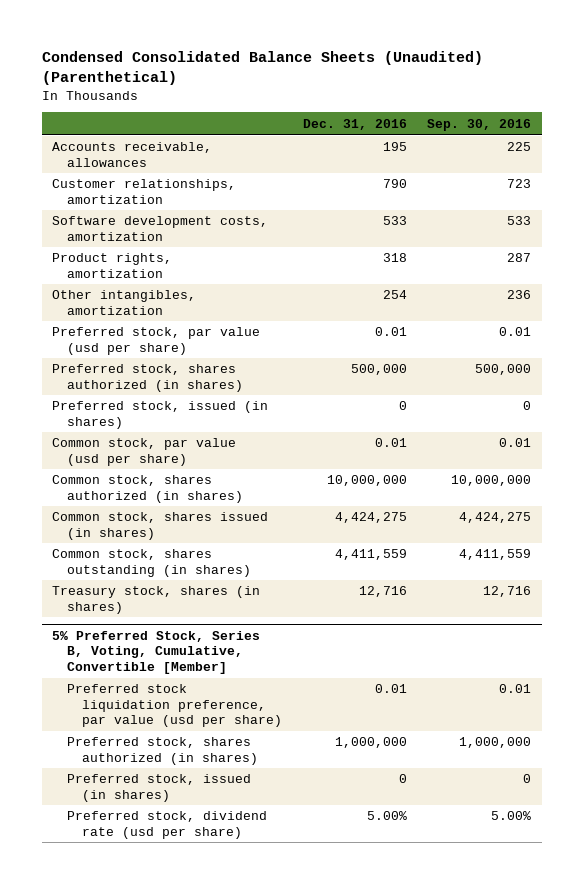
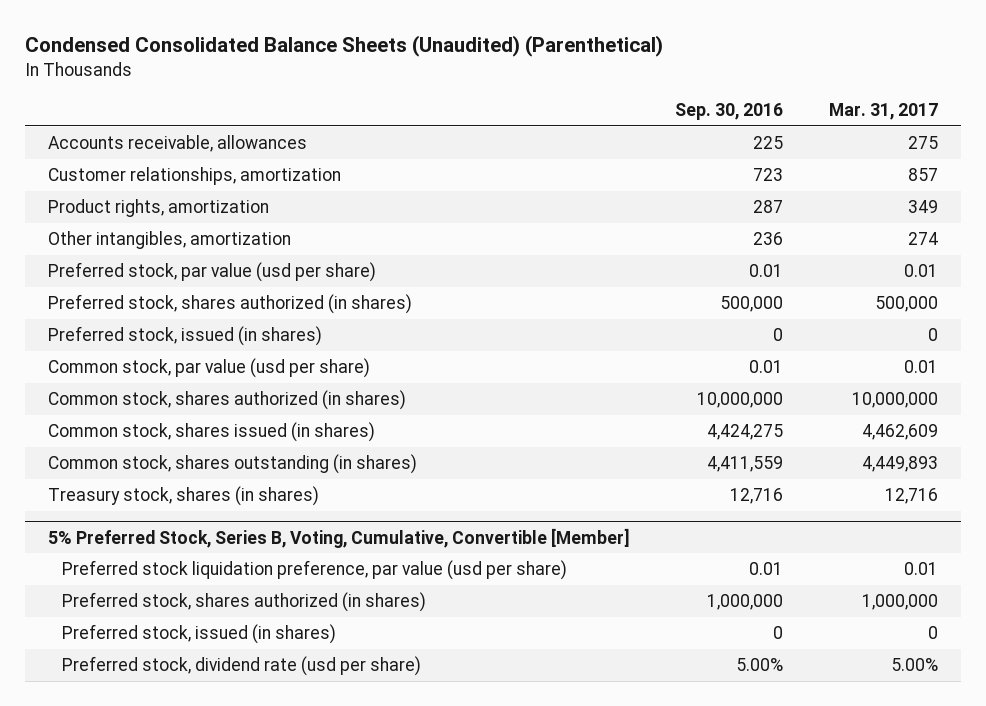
[302,118,407,130] Dec. 31, 2016 -> none
none -> [828,103,938,121] Mar. 31, 2017
[52,216,269,241] Software development costs, amortization -> none

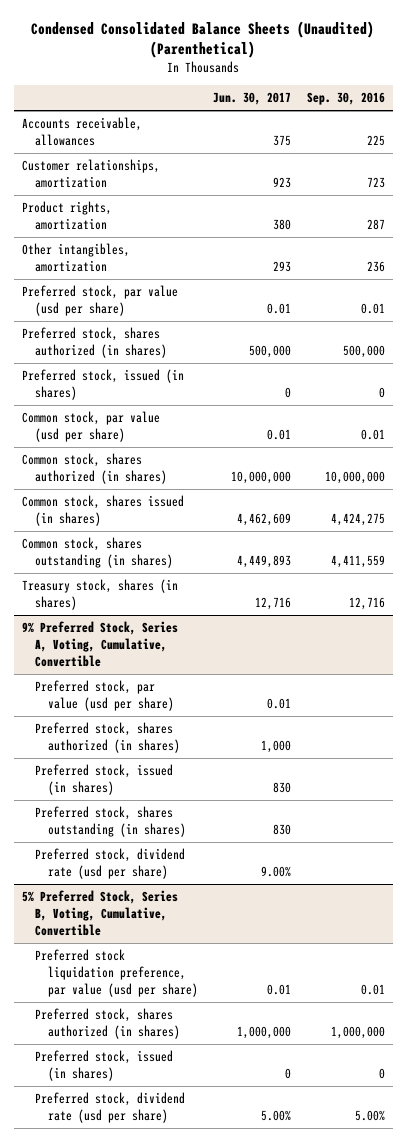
[828,103,938,121] Mar. 31, 2017 -> none
none -> [213,92,292,106] Jun. 30, 2017
none -> [21,621,178,667] 9% Preferred Stock, Series A, Voting, Cumulative, Convertible
none -> [34,680,174,712] Preferred stock, par value (usd per share)
none -> [34,722,180,754] Preferred stock, shares authorized (in shares)
none -> [34,764,173,796] Preferred stock, issued (in shares)
none -> [34,806,186,838] Preferred stock, shares outstanding (in shares)
none -> [34,848,185,880] Preferred stock, dividend rate (usd per share)
[47,527,630,548] 5% Preferred Stock, Series B, Voting, Cumulative, Convertible [Member] -> [21,890,178,936] 5% Preferred Stock, Series B, Voting, Cumulative, Convertible

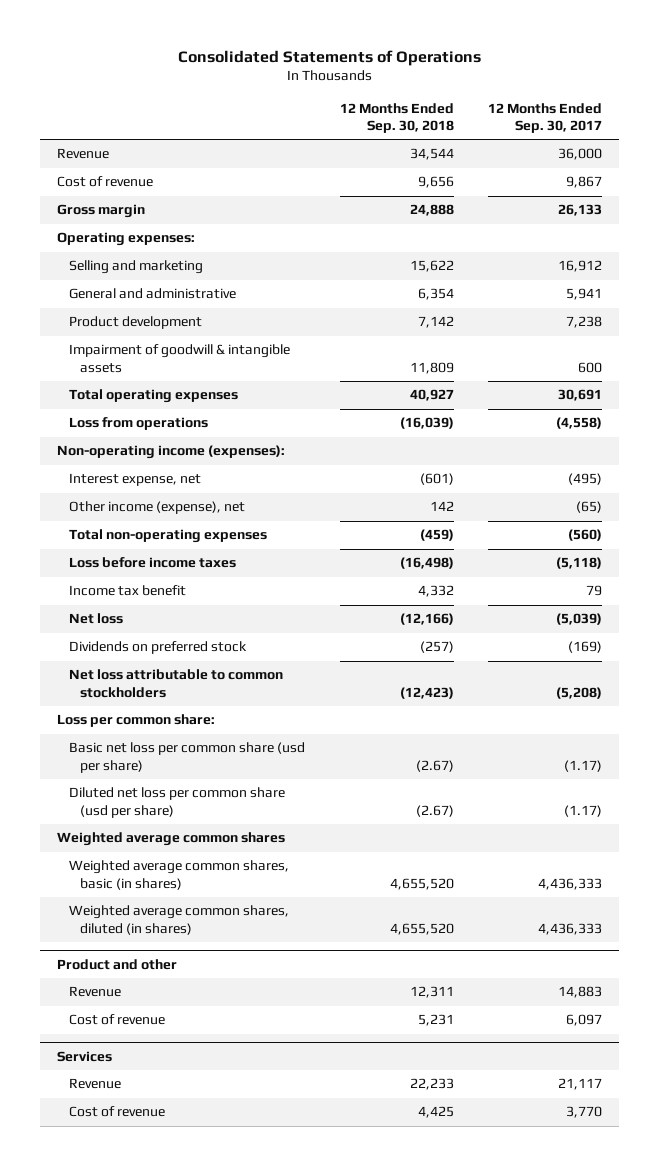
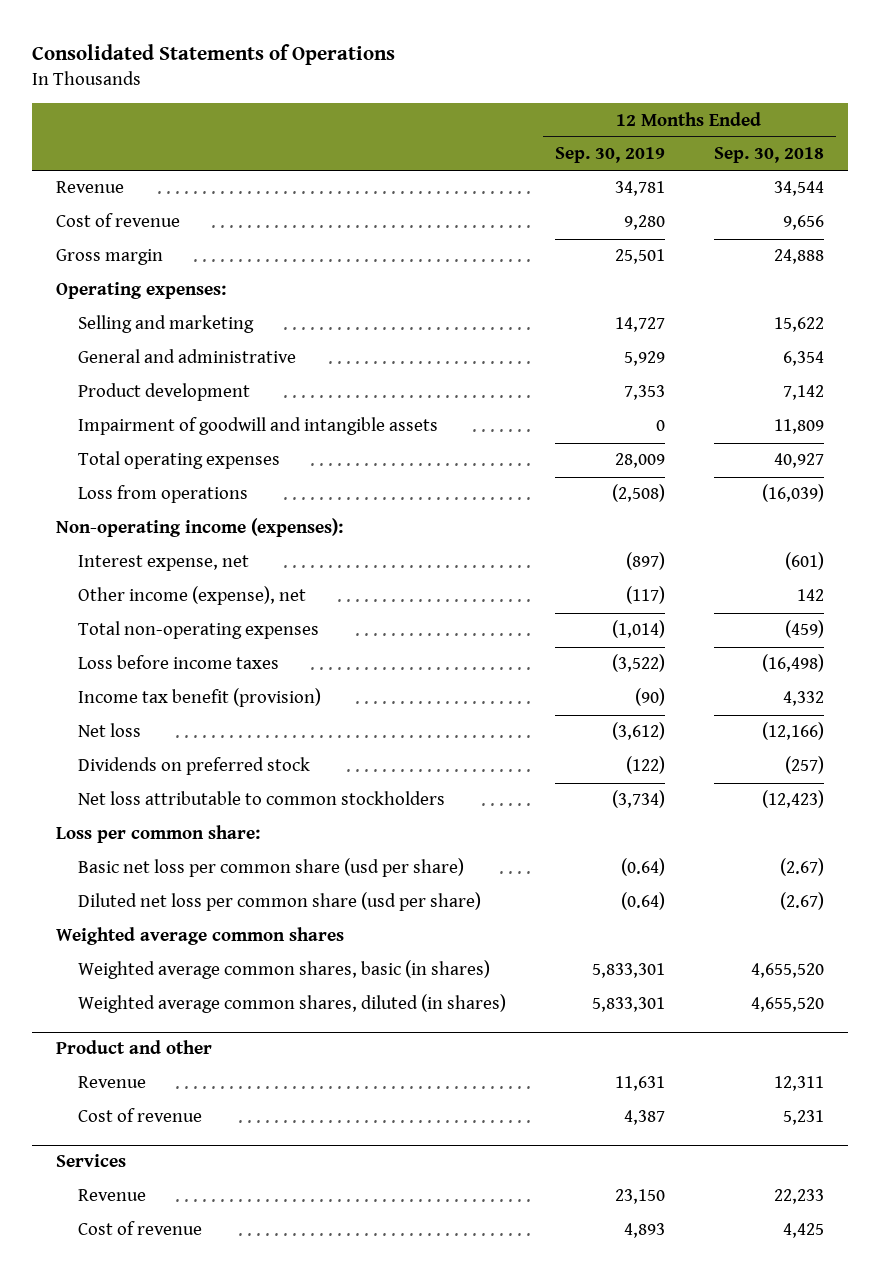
[488,102,603,133] 12 Months Ended Sep. 30, 2017 -> none
none -> [554,147,665,164] Sep. 30, 2019
[68,344,290,373] Impairment of goodwill & intangible assets -> [78,417,439,436] Impairment of goodwill and intangible assets
[68,585,186,597] Income tax benefit -> [78,688,322,708] Income tax benefit (provision)

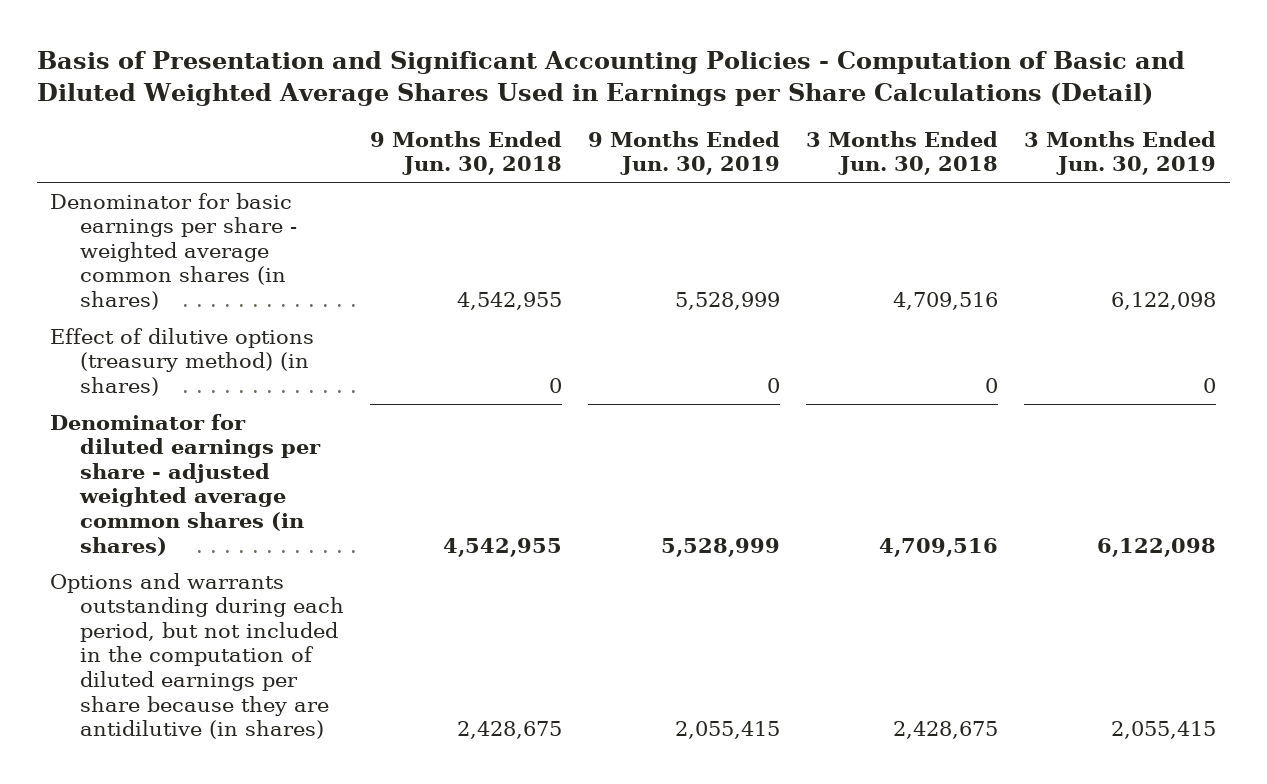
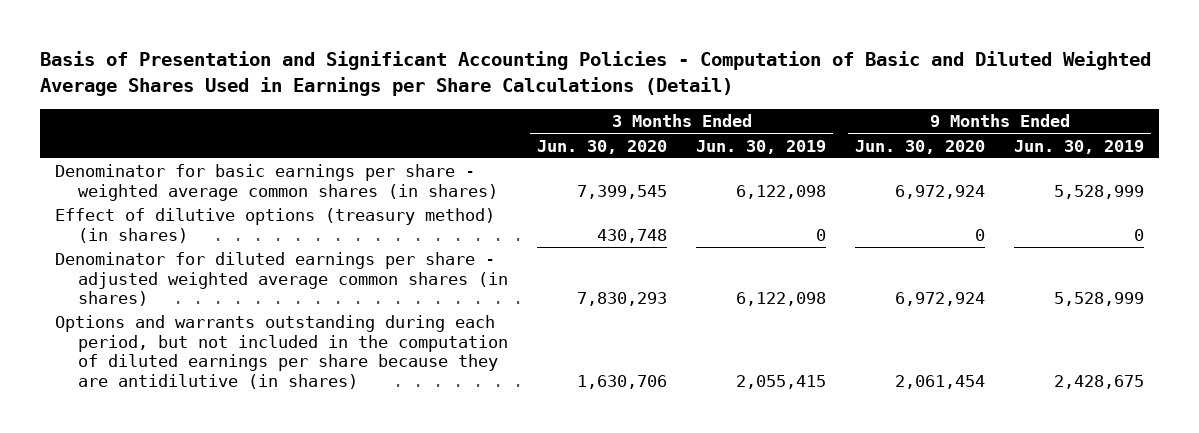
[370,130,563,176] 9 Months Ended Jun. 30, 2018 -> none
[806,130,999,176] 3 Months Ended Jun. 30, 2018 -> none
none -> [537,139,668,154] Jun. 30, 2020
none -> [855,139,986,154] Jun. 30, 2020
[675,721,781,740] 2,055,415 -> [1054,374,1145,389] 2,428,675

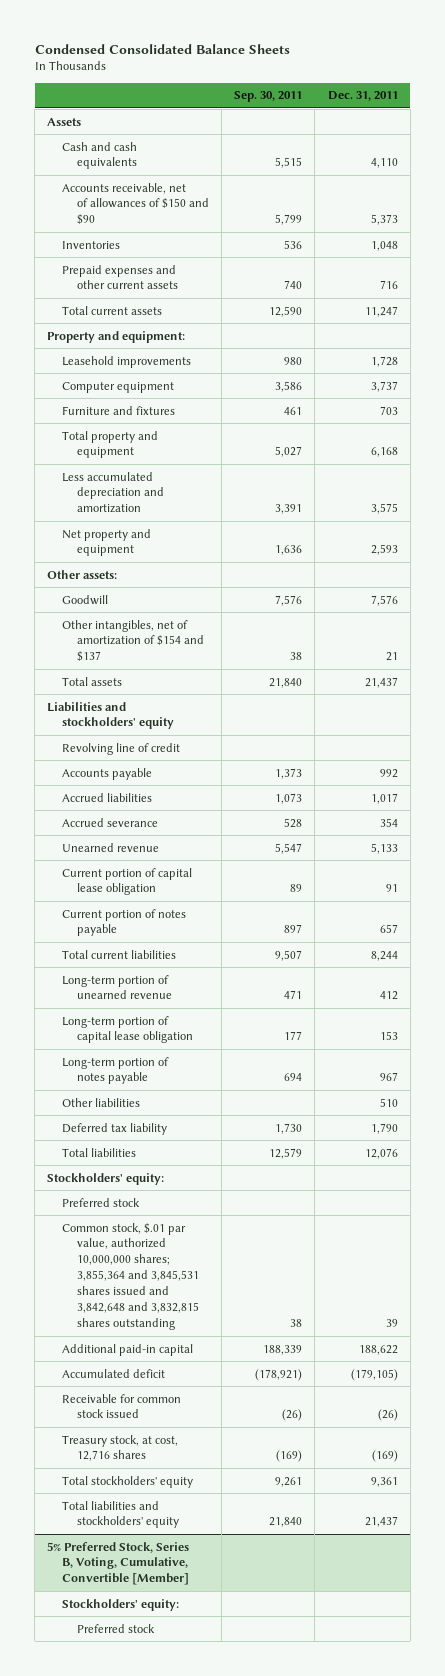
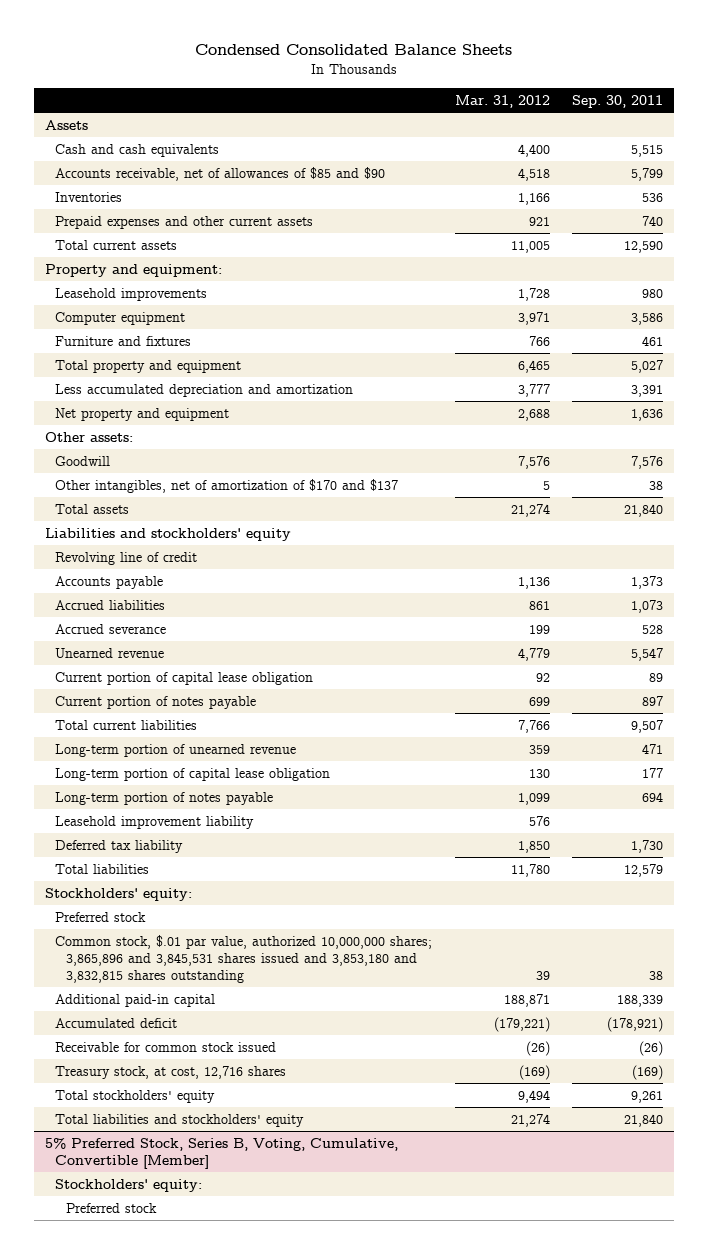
[327,91,398,102] Dec. 31, 2011 -> none
none -> [454,94,550,108] Mar. 31, 2012
[61,182,209,226] Accounts receivable, net of allowances of $150 and $90 -> [55,166,386,181] Accounts receivable, net of allowances of $85 and $90
[61,619,204,663] Other intangibles, net of amortization of $154 and $137 -> [55,478,399,493] Other intangibles, net of amortization of $170 and $137
[61,1097,140,1107] Other liabilities -> none
none -> [55,815,255,829] Leasehold improvement liability
[61,1222,199,1331] Common stock, $.01 par value, authorized 10,000,000 shares; 3,855,364 and 3,845,531 shares issued and 3,842,648 and 3,832,815 shares outstanding -> [55,934,433,983] Common stock, $.01 par value, authorized 10,000,000 shares; 3,865,896 and 3,845,531 shares issued and 3,853,180 and 3,832,815 shares outstanding

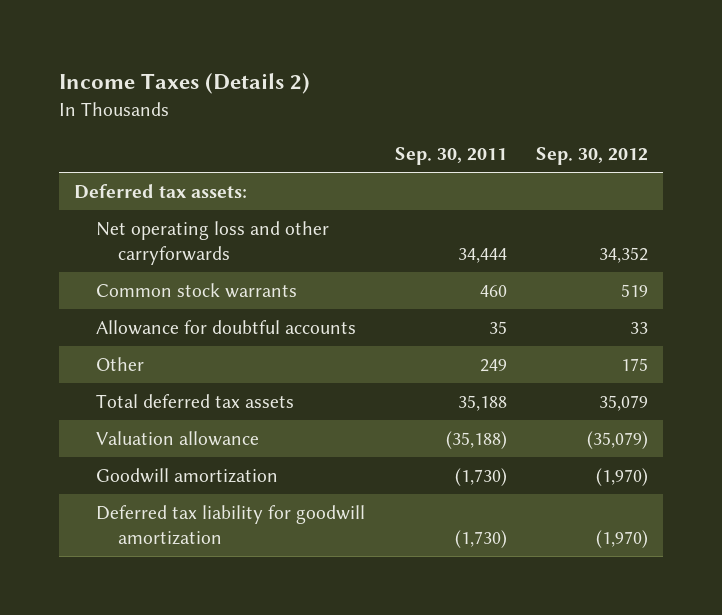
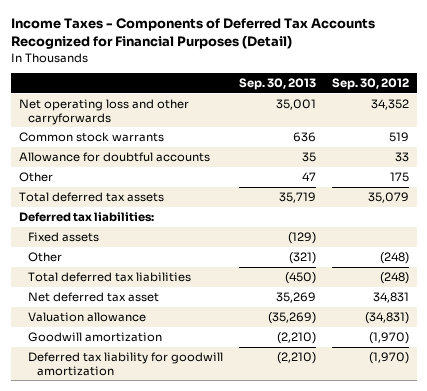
[59,73,311,95] Income Taxes (Details 2) -> [10,18,375,50] Income Taxes - Components of Deferred Tax Accounts Recognized for Financial Purposes (Detail)
[394,147,507,166] Sep. 30, 2011 -> none
none -> [238,78,316,91] Sep. 30, 2013
[73,183,247,199] Deferred tax assets: -> none
none -> [18,211,154,222] Deferred tax liabilities:
none -> [27,231,99,242] Fixed assets
none -> [27,251,62,262] Other
none -> [27,271,191,282] Total deferred tax liabilities
none -> [27,291,159,302] Net deferred tax asset
[587,430,649,449] (35,079) -> [364,311,409,324] (34,831)

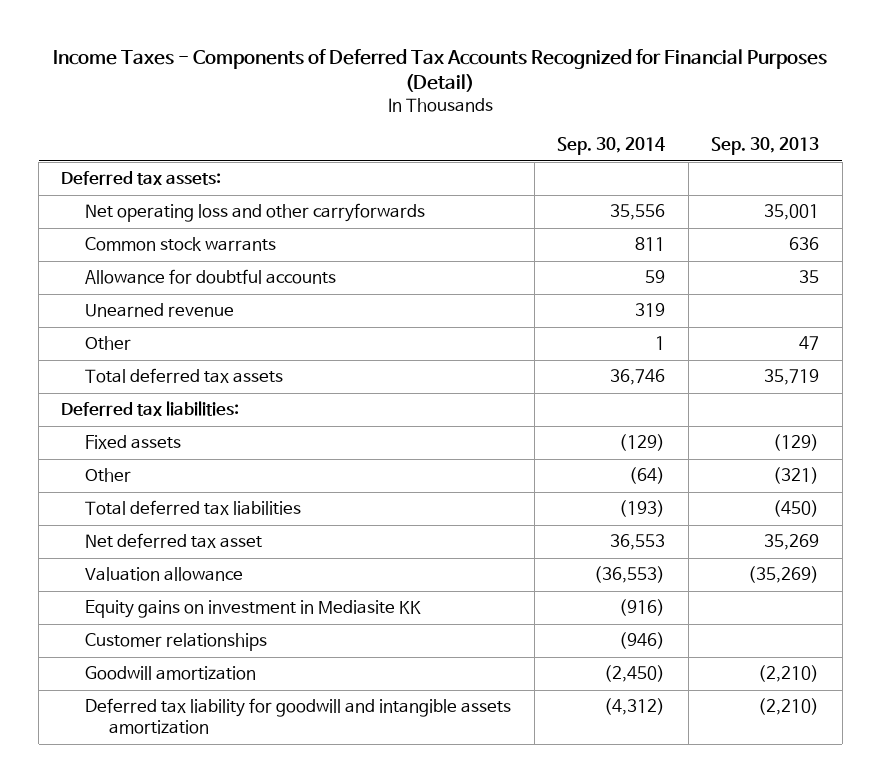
[331,78,409,91] Sep. 30, 2012 -> none
none -> [557,136,666,155] Sep. 30, 2014
none -> [61,171,222,186] Deferred tax assets:
none -> [85,303,235,318] Unearned revenue
none -> [85,600,422,619] Equity gains on investment in Mediasite KK
none -> [85,633,268,652] Customer relationships
[27,351,223,376] Deferred tax liability for goodwill amortization -> [85,698,512,735] Deferred tax liability for goodwill and intangible assets amortization

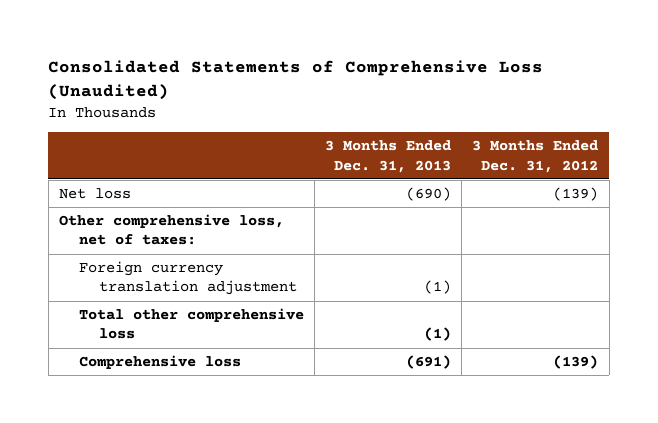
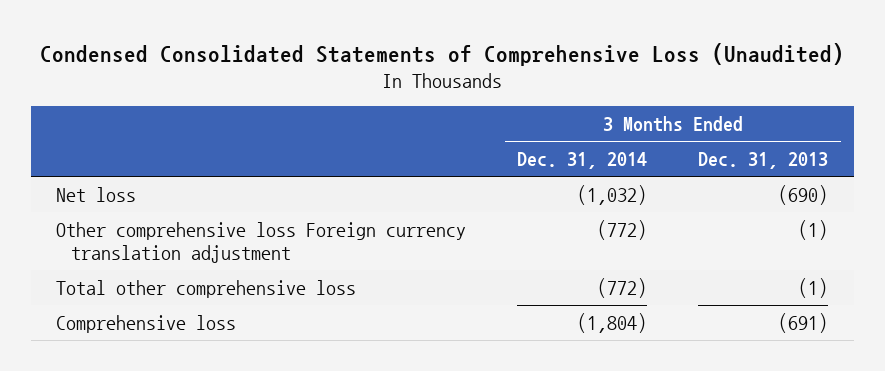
[48,60,544,101] Consolidated Statements of Comprehensive Loss (Unaudited) -> [40,42,845,66] Condensed Consolidated Statements of Comprehensive Loss (Unaudited)
[472,140,599,173] 3 Months Ended Dec. 31, 2012 -> none
none -> [517,151,648,169] Dec. 31, 2014
[59,214,285,246] Other comprehensive loss, net of taxes: -> none
[78,261,297,296] Foreign currency translation adjustment -> [56,221,467,264] Other comprehensive loss Foreign currency translation adjustment

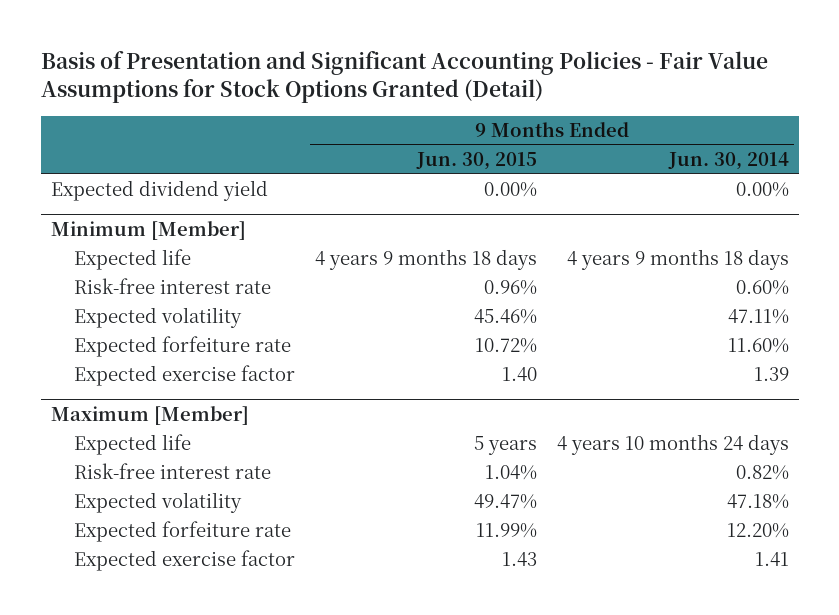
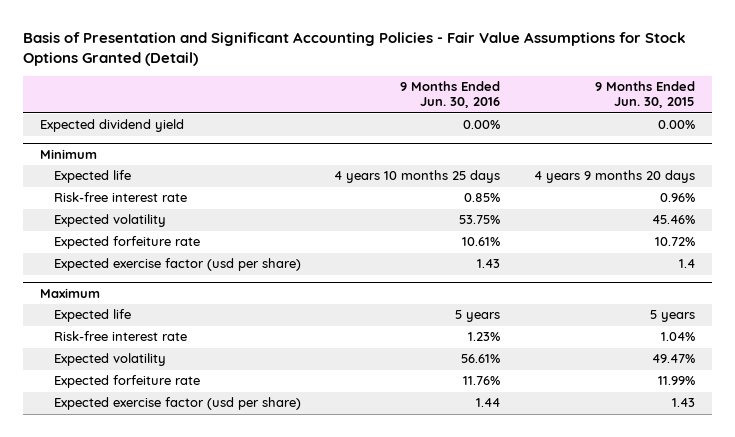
[667,151,789,170] Jun. 30, 2014 -> none
none -> [400,81,501,109] 9 Months Ended Jun. 30, 2016
[50,220,246,240] Minimum [Member] -> [39,149,97,160] Minimum
[314,249,537,271] 4 years 9 months 18 days -> [534,170,696,184] 4 years 9 months 20 days
[73,365,295,387] Expected exercise factor -> [53,258,301,272] Expected exercise factor (usd per share)
[501,367,537,382] 1.40 -> [679,259,696,269] 1.4
[50,405,249,425] Maximum [Member] -> [39,288,100,299] Maximum
[73,550,295,572] Expected exercise factor -> [53,397,301,411] Expected exercise factor (usd per share)

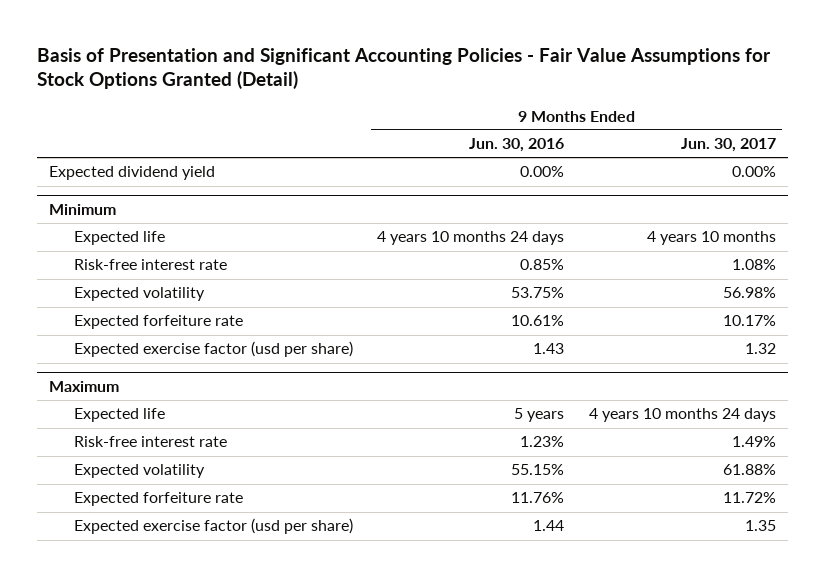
[595,81,696,109] 9 Months Ended Jun. 30, 2015 -> none
none -> [680,138,776,153] Jun. 30, 2017
[334,170,501,184] 4 years 10 months 25 days -> [377,231,565,246] 4 years 10 months 24 days
[461,354,501,364] 56.61% -> [511,464,565,476] 55.15%

